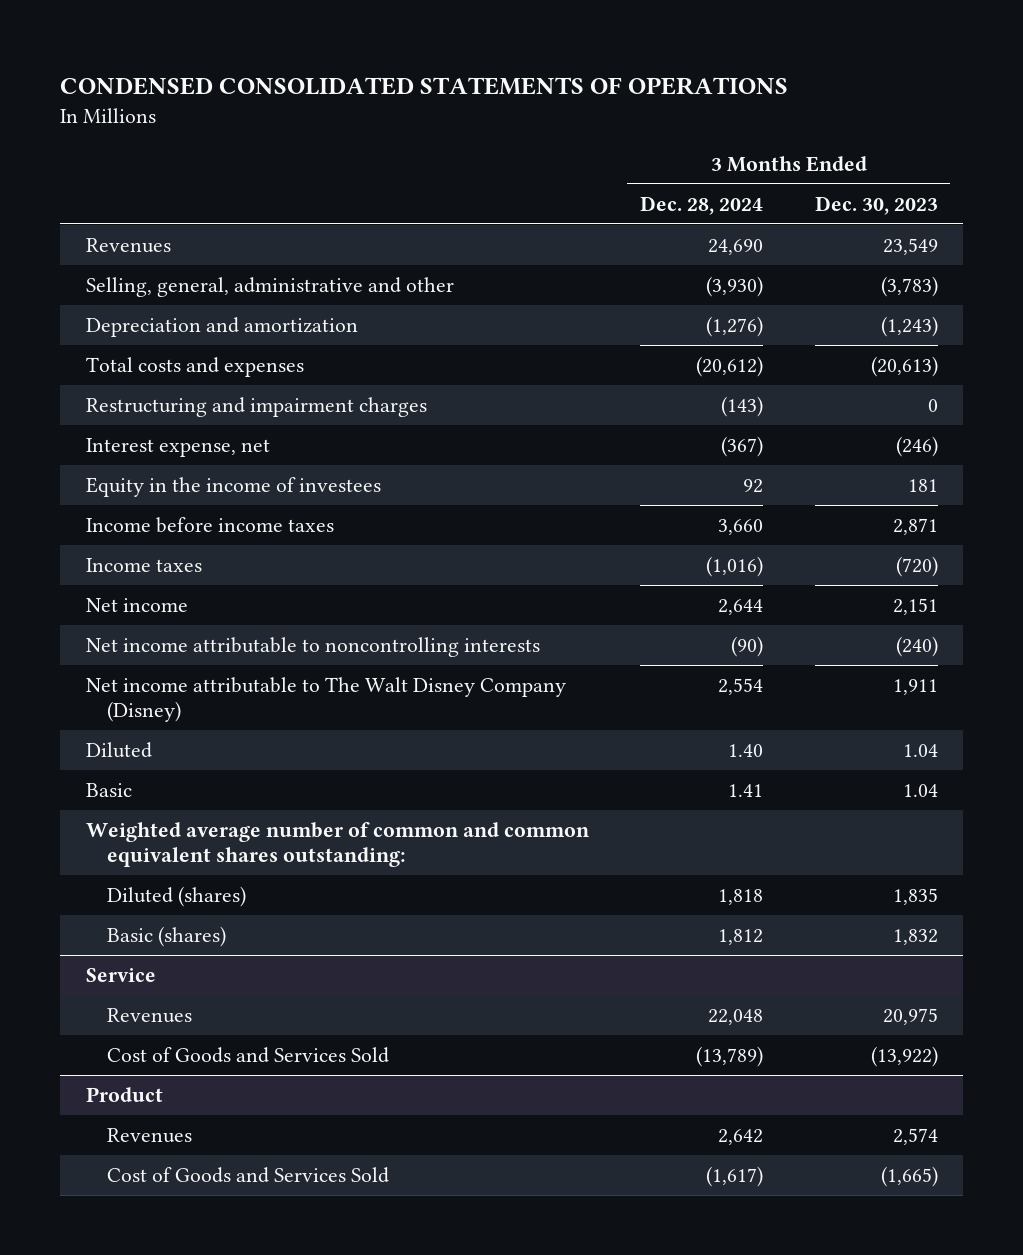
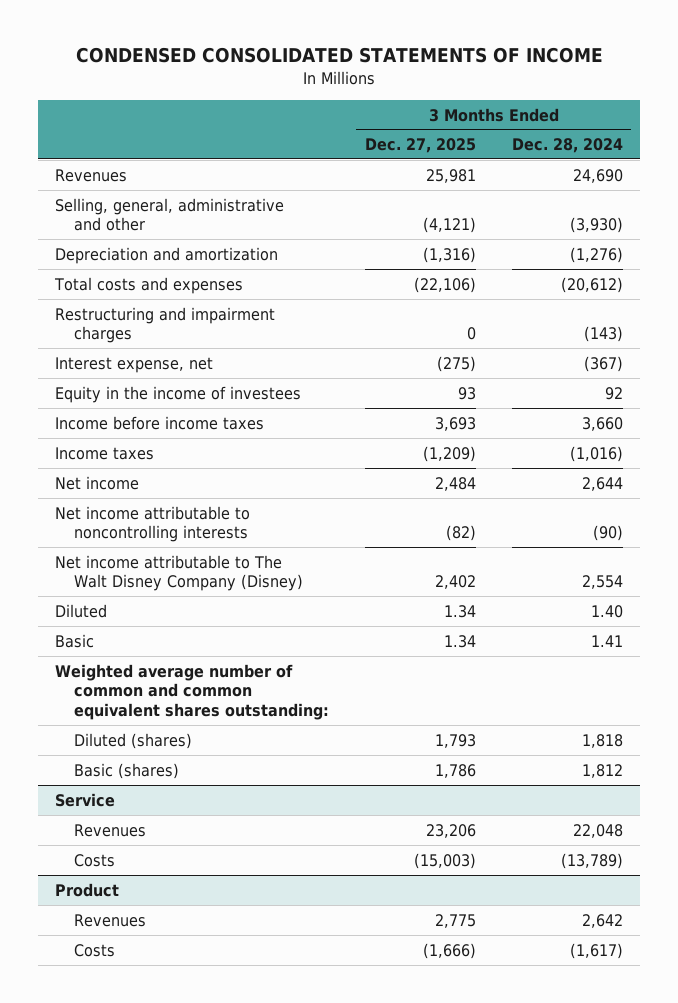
[60,76,789,95] CONDENSED CONSOLIDATED STATEMENTS OF OPERATIONS -> [76,47,604,64] CONDENSED CONSOLIDATED STATEMENTS OF INCOME
[814,195,938,215] Dec. 30, 2023 -> none
none -> [364,138,476,154] Dec. 27, 2025
[107,1046,390,1063] Cost of Goods and Services Sold -> [74,853,116,867] Costs
[107,1166,390,1183] Cost of Goods and Services Sold -> [74,943,116,957] Costs

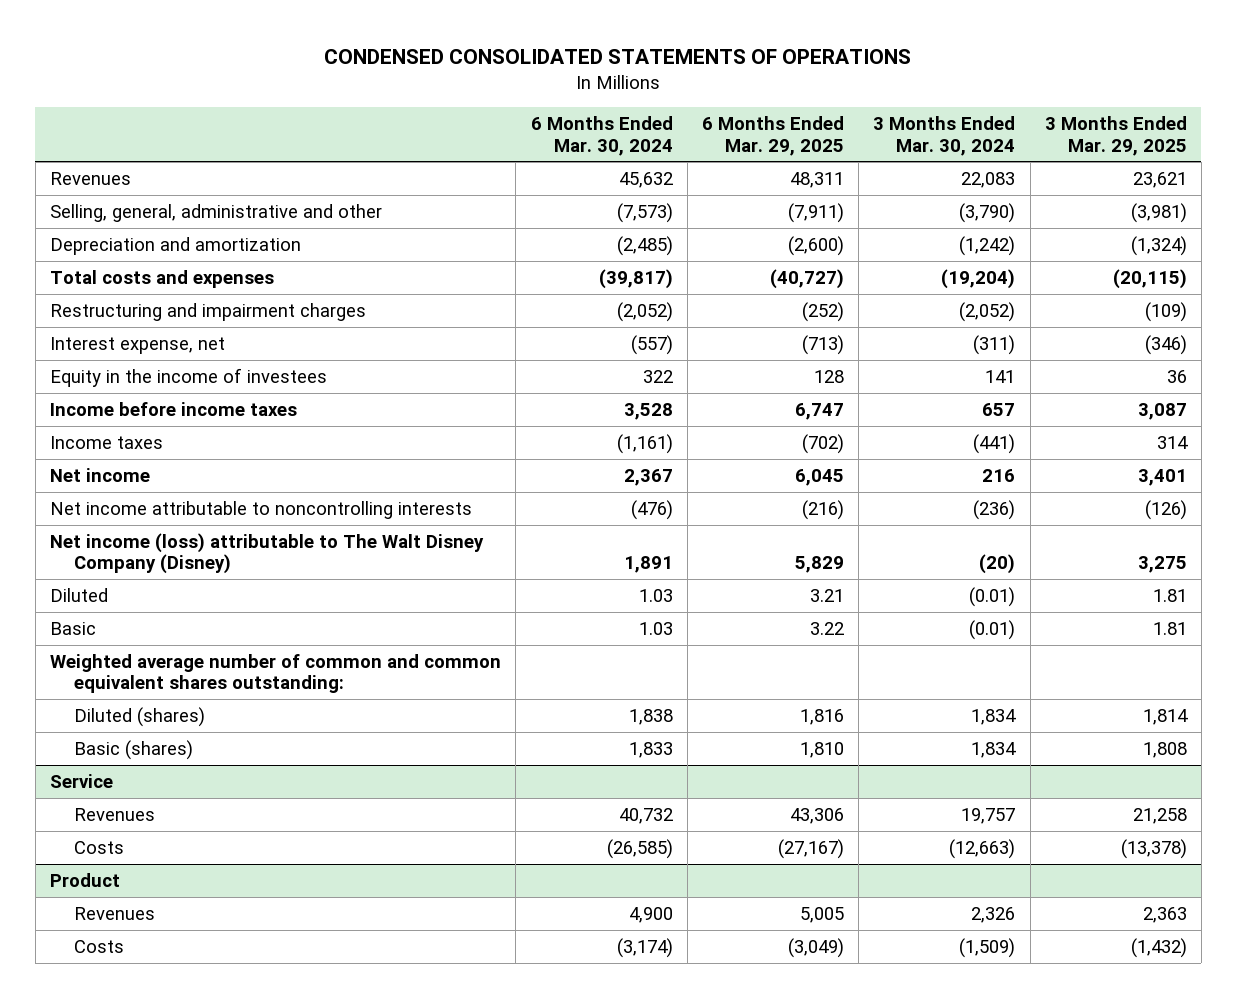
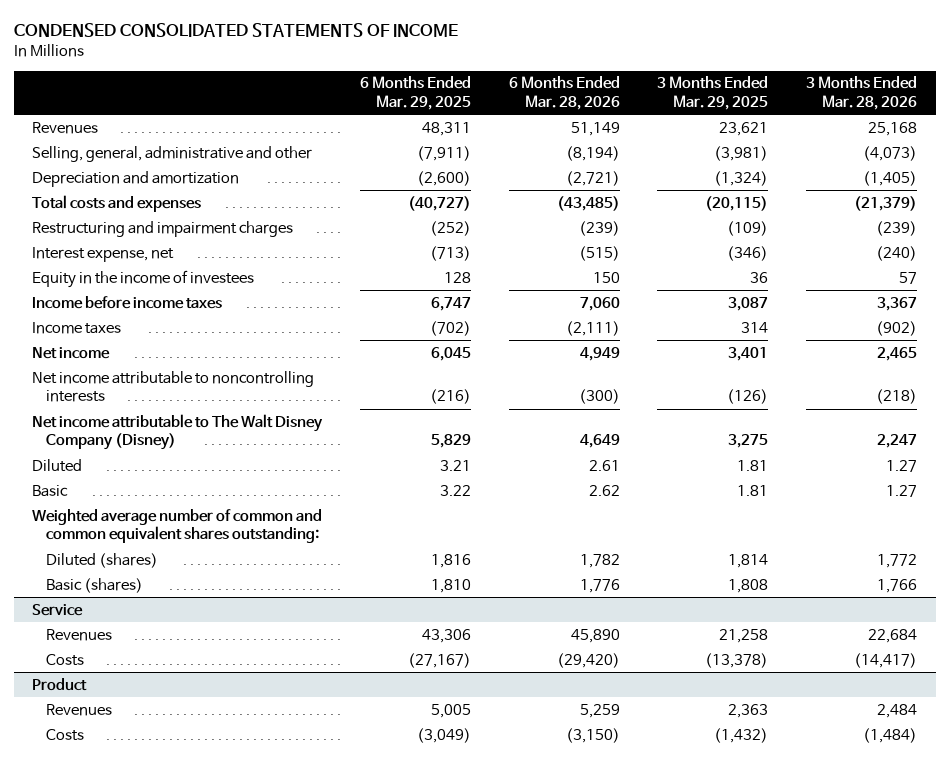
[324,49,912,65] CONDENSED CONSOLIDATED STATEMENTS OF OPERATIONS -> [13,23,458,38] CONDENSED CONSOLIDATED STATEMENTS OF INCOME
[530,116,673,156] 6 Months Ended Mar. 30, 2024 -> none
[873,116,1016,156] 3 Months Ended Mar. 30, 2024 -> none
none -> [508,76,620,110] 6 Months Ended Mar. 28, 2026
none -> [805,76,917,110] 3 Months Ended Mar. 28, 2026
[50,532,485,575] Net income (loss) attributable to The Walt Disney Company (Disney) -> [32,413,324,451] Net income attributable to The Walt Disney Company (Disney)

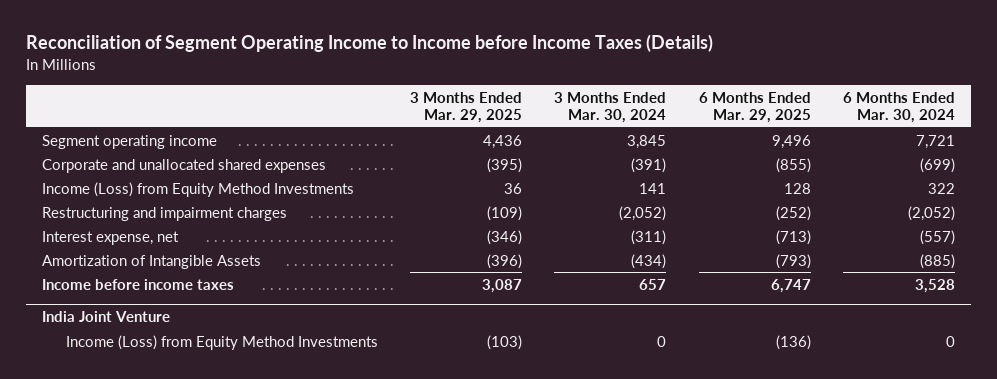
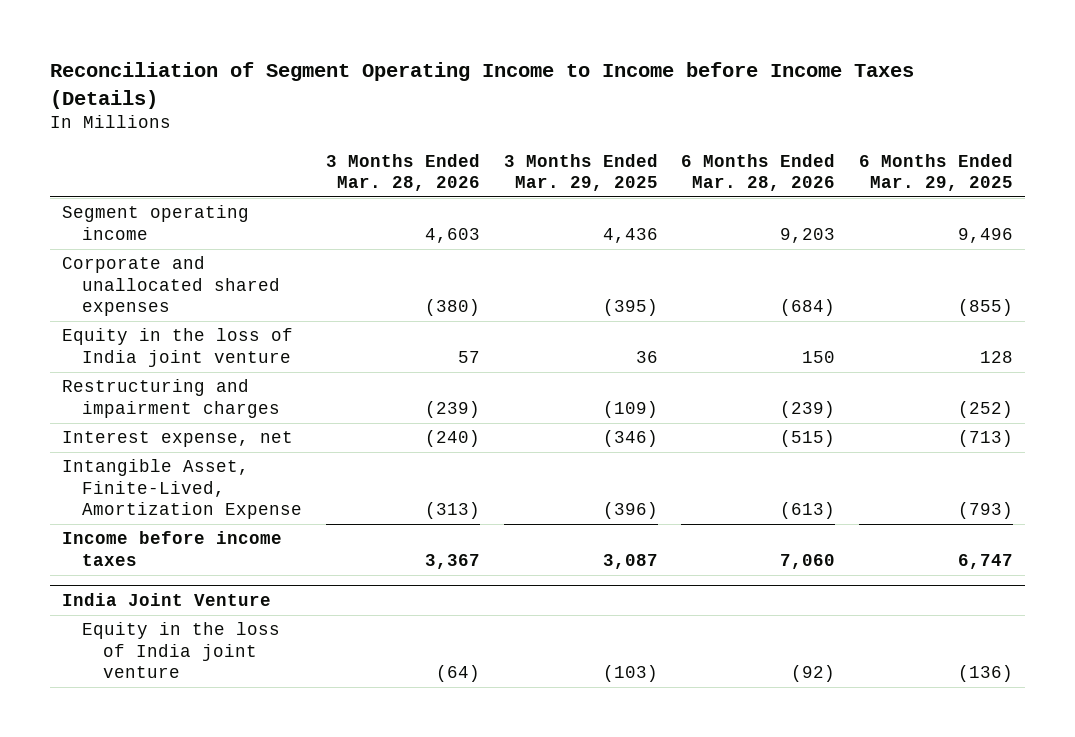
[554,91,667,124] 3 Months Ended Mar. 30, 2024 -> none
[842,91,955,124] 6 Months Ended Mar. 30, 2024 -> none
none -> [325,153,480,191] 3 Months Ended Mar. 28, 2026
none -> [681,153,836,191] 6 Months Ended Mar. 28, 2026
[41,181,354,197] Income (Loss) from Equity Method Investments -> [61,328,293,367] Equity in the loss of India joint venture
[41,254,261,269] Amortization of Intangible Assets -> [61,459,303,520] Intangible Asset, Finite-Lived, Amortization Expense
[65,334,378,350] Income (Loss) from Equity Method Investments -> [82,622,281,679] Equity in the loss of India joint venture

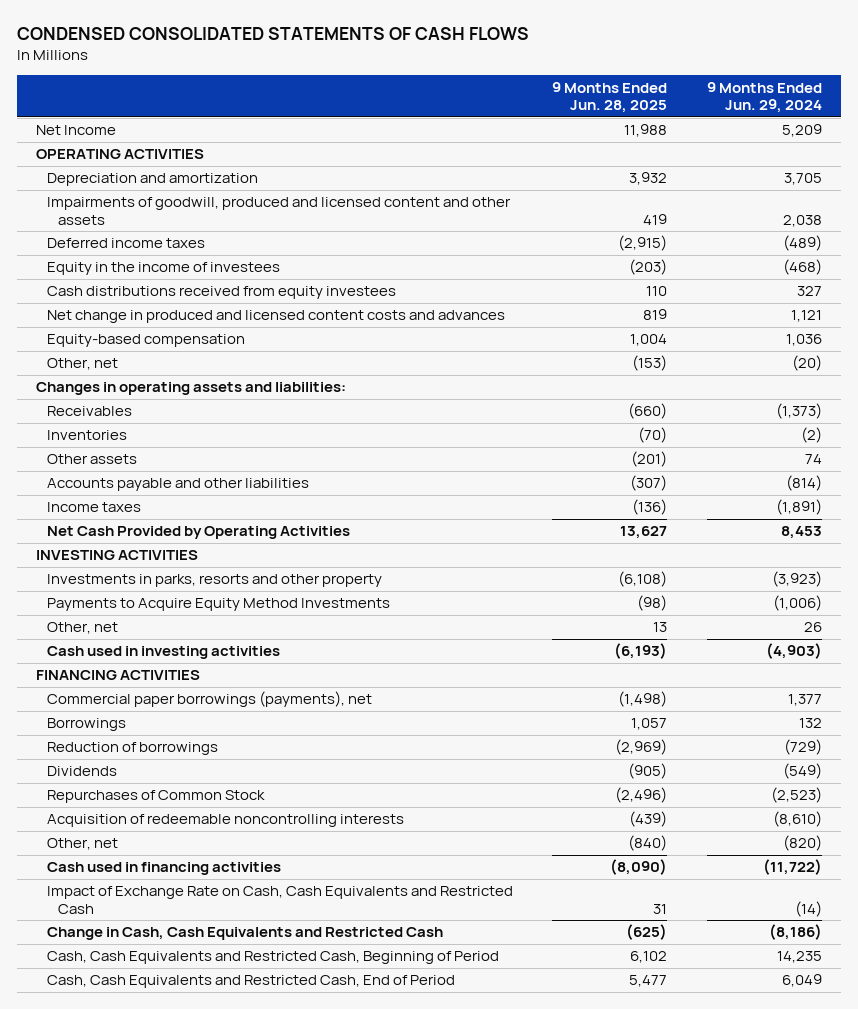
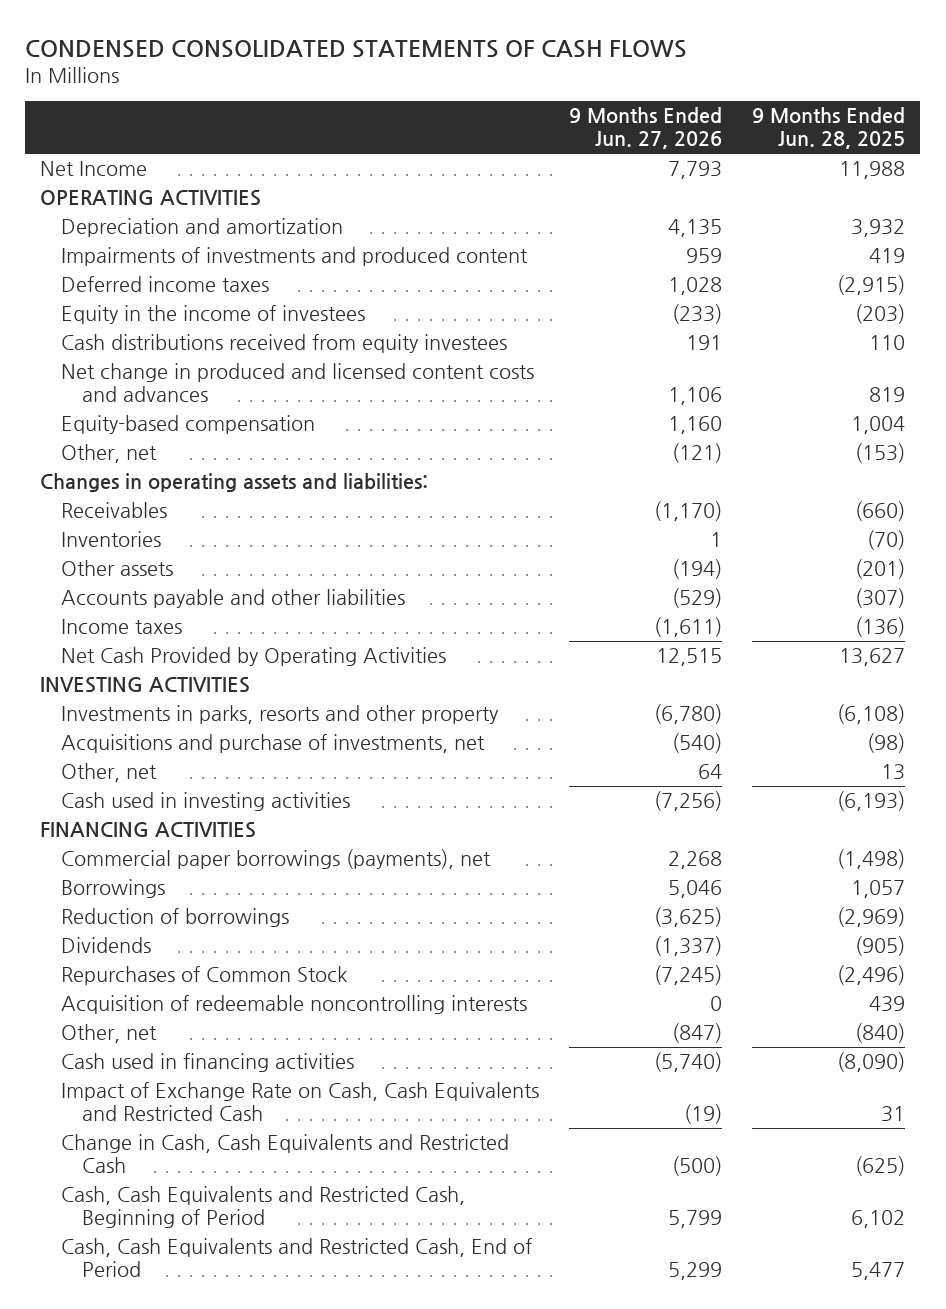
[706,81,822,114] 9 Months Ended Jun. 29, 2024 -> none
none -> [569,107,723,150] 9 Months Ended Jun. 27, 2026
[46,197,511,226] Impairments of goodwill, produced and licensed content and other assets -> [61,247,529,267] Impairments of investments and produced content
[46,598,390,612] Payments to Acquire Equity Method Investments -> [61,734,486,754] Acquisitions and purchase of investments, net
[629,811,668,828] (439) -> [869,996,906,1013] 439

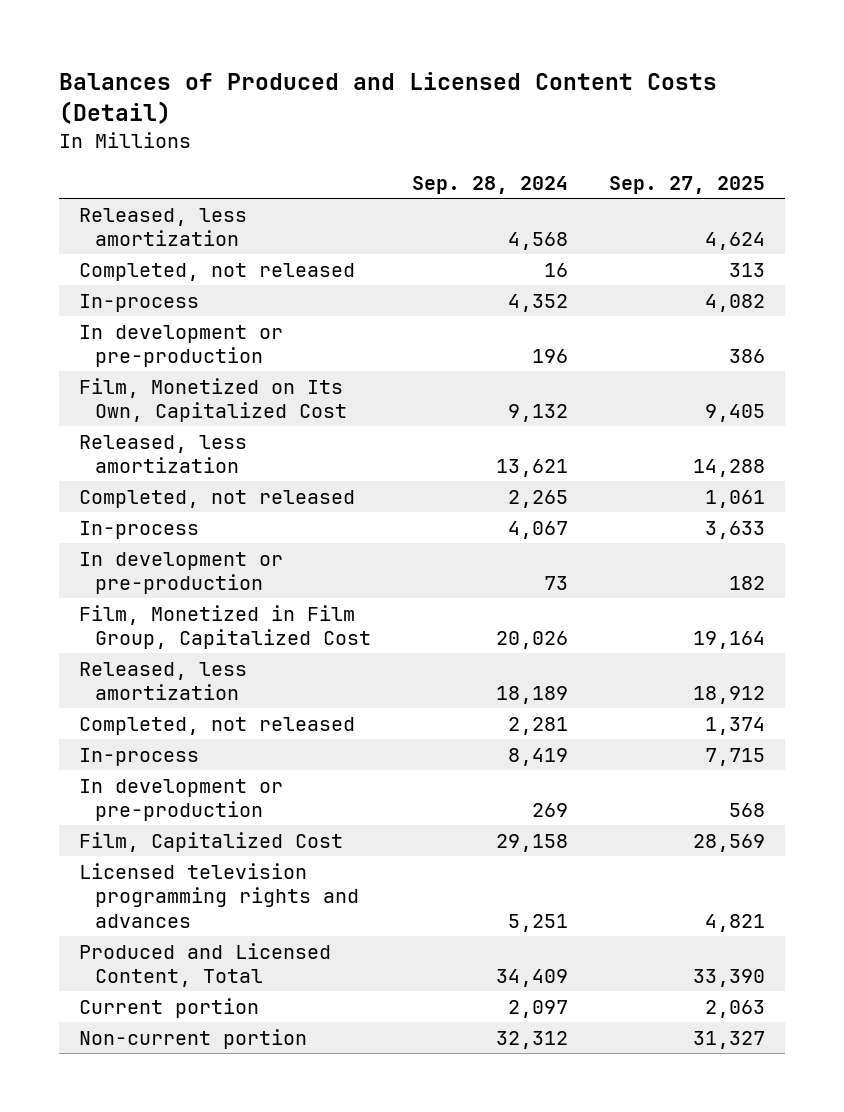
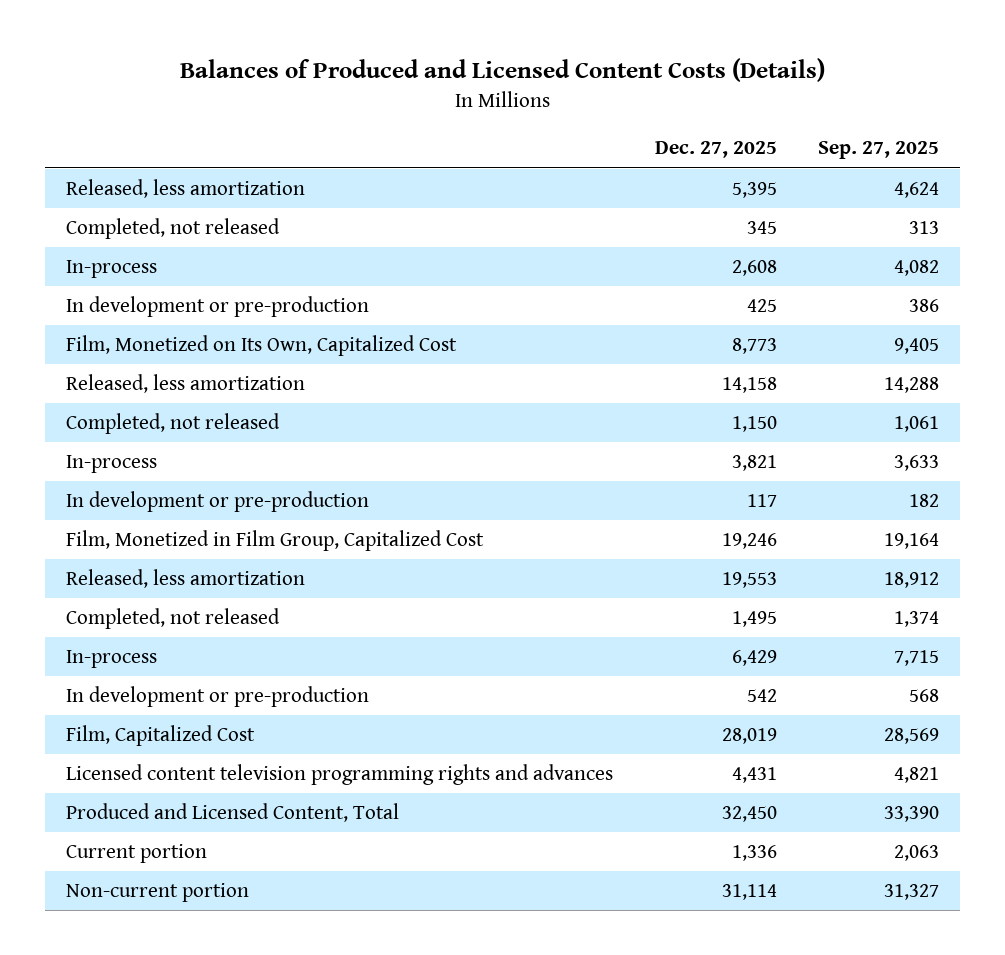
[58,71,717,124] Balances of Produced and Licensed Content Costs (Detail) -> [179,58,825,83] Balances of Produced and Licensed Content Costs (Details)
[412,176,569,195] Sep. 28, 2024 -> none
none -> [654,141,777,159] Dec. 27, 2025
[78,862,360,928] Licensed television programming rights and advances -> [66,764,614,786] Licensed content television programming rights and advances

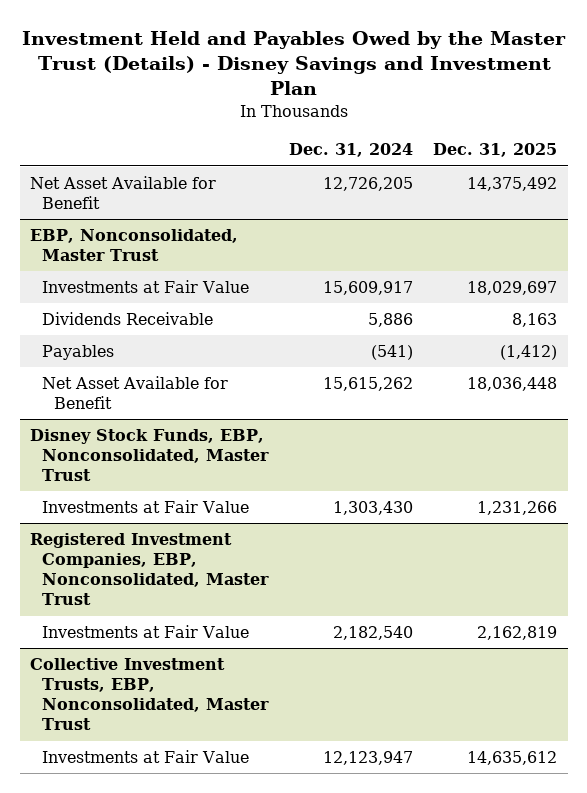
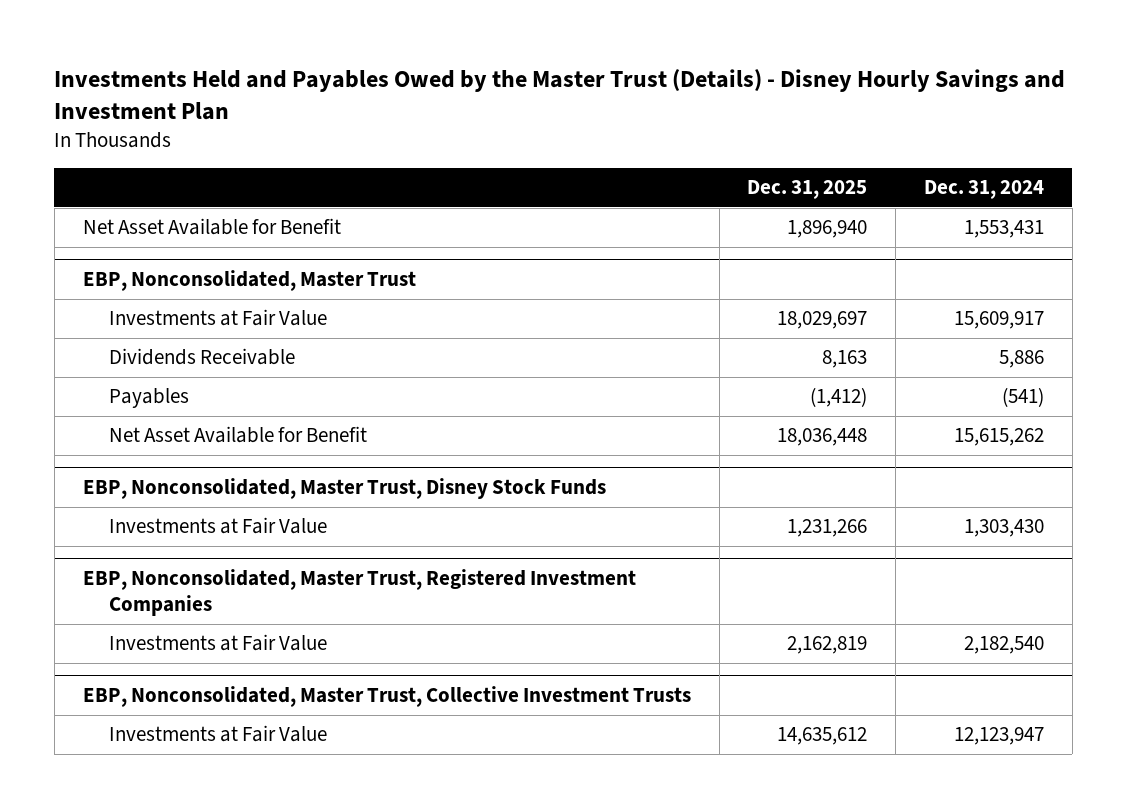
[21,30,566,96] Investment Held and Payables Owed by the Master Trust (Details) - Disney Savings and Investment Plan -> [54,68,1066,120] Investments Held and Payables Owed by the Master Trust (Details) - Disney Hourly Savings and Investment Plan
[322,176,413,191] 12,726,205 -> [964,220,1045,239] 1,553,431
[467,176,558,191] 14,375,492 -> [787,220,868,239] 1,896,940
[29,428,270,482] Disney Stock Funds, EBP, Nonconsolidated, Master Trust -> [82,478,606,500] EBP, Nonconsolidated, Master Trust, Disney Stock Funds
[29,532,270,606] Registered Investment Companies, EBP, Nonconsolidated, Master Trust -> [82,569,636,617] EBP, Nonconsolidated, Master Trust, Registered Investment Companies
[29,657,270,731] Collective Investment Trusts, EBP, Nonconsolidated, Master Trust -> [82,686,691,708] EBP, Nonconsolidated, Master Trust, Collective Investment Trusts

